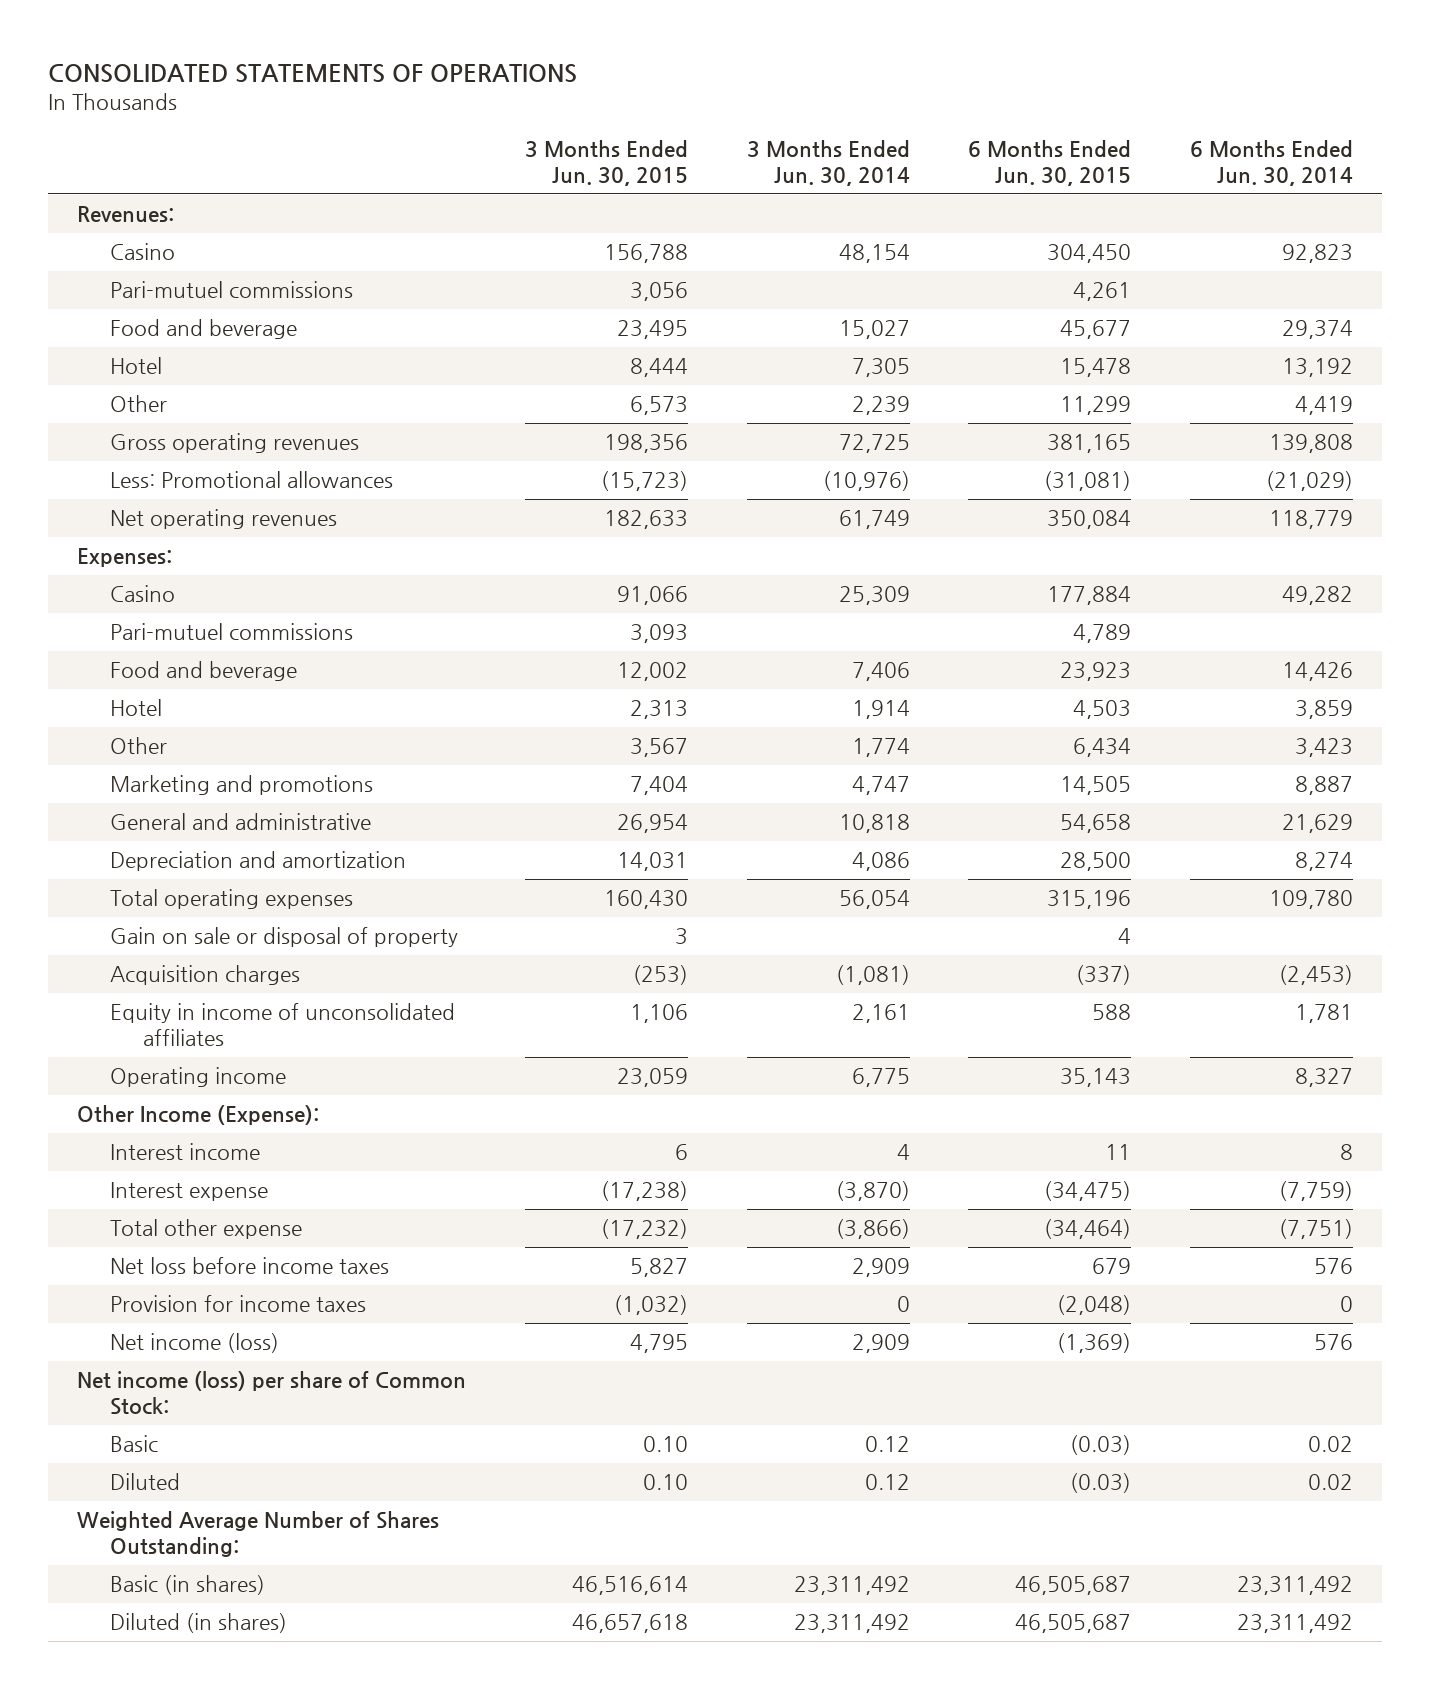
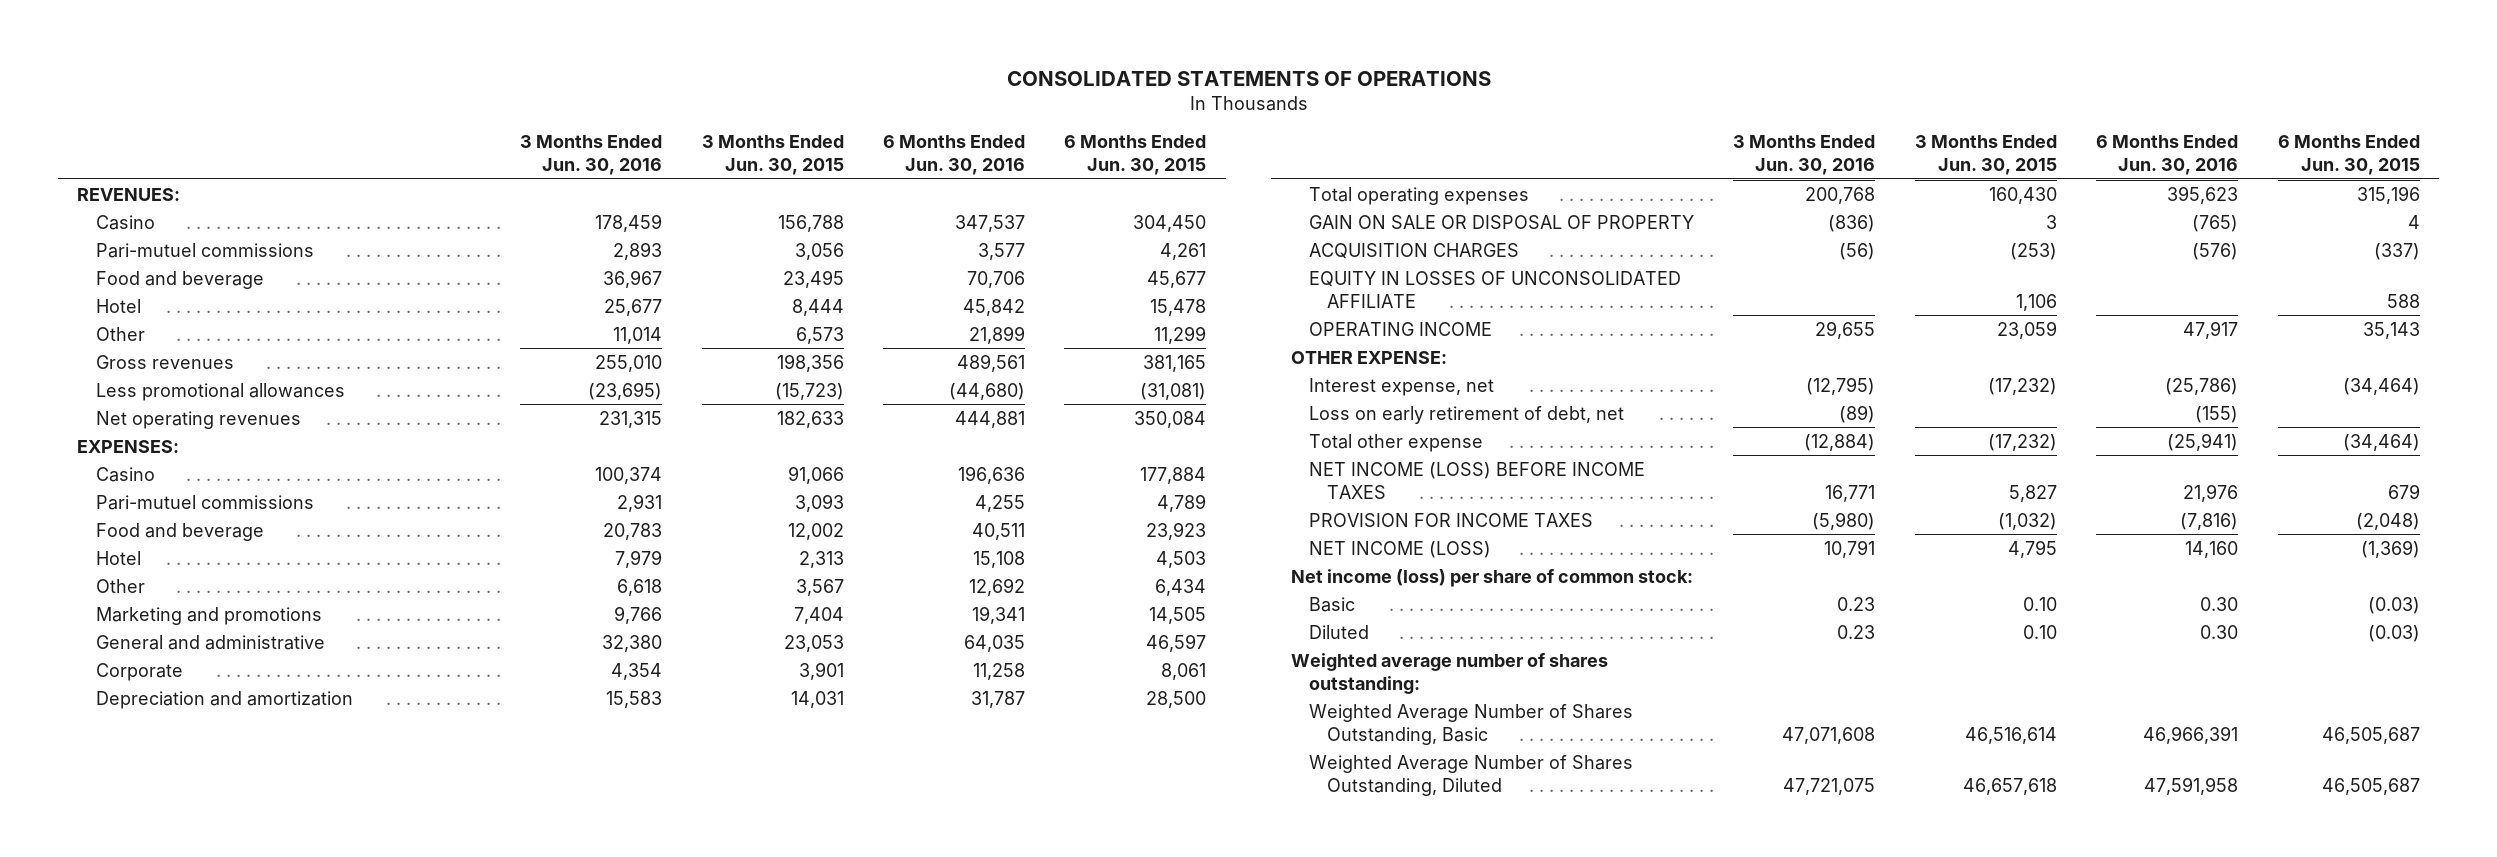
[746,140,910,187] 3 Months Ended Jun. 30, 2014 -> none
[1189,140,1353,187] 6 Months Ended Jun. 30, 2014 -> none
none -> [520,135,663,176] 3 Months Ended Jun. 30, 2016
none -> [883,135,1026,176] 6 Months Ended Jun. 30, 2016
[77,206,175,223] Revenues: -> [77,187,181,201] REVENUES:
[110,433,360,454] Gross operating revenues -> [95,354,234,369] Gross revenues
[110,471,394,489] Less: Promotional allowances -> [95,382,345,401] Less promotional allowances
[77,548,173,568] Expenses: -> [77,439,180,453] EXPENSES:
[616,814,688,834] 26,954 -> [783,634,844,652] 23,053
[1060,814,1132,834] 54,658 -> [1146,633,1207,652] 46,597
none -> [95,662,183,681] Corporate
[110,1143,261,1161] Interest income -> none
[110,927,459,948] Gain on sale or disposal of property -> [1308,214,1694,229] GAIN ON SALE OR DISPOSAL OF PROPERTY
[110,965,301,986] Acquisition charges -> [1308,242,1519,259] ACQUISITION CHARGES
[110,1003,456,1047] Equity in income of unconsolidated affiliates -> [1308,270,1681,308] EQUITY IN LOSSES OF UNCONSOLIDATED AFFILIATE
[110,1067,287,1088] Operating income -> [1308,321,1492,336] OPERATING INCOME
[77,1105,320,1126] Other Income (Expense): -> [1290,350,1447,364] OTHER EXPENSE:
[110,1182,269,1202] Interest expense -> [1308,377,1494,396] Interest expense, net
[600,1181,688,1202] (17,238) -> [1987,377,2057,395] (17,232)
[1044,1181,1132,1202] (34,475) -> [2342,377,2420,395] (34,464)
none -> [1308,405,1624,424] Loss on early retirement of debt, net
[110,1257,390,1275] Net loss before income taxes -> [1308,461,1645,499] NET INCOME (LOSS) BEFORE INCOME TAXES
[110,1295,367,1313] Provision for income taxes -> [1308,512,1593,527] PROVISION FOR INCOME TAXES
[110,1333,280,1354] Net income (loss) -> [1308,540,1491,558] NET INCOME (LOSS)
[77,1371,467,1416] Net income (loss) per share of Common Stock: -> [1290,568,1693,587] Net income (loss) per share of common stock:
[77,1511,440,1558] Weighted Average Number of Shares Outstanding: -> [1290,652,1608,694] Weighted average number of shares outstanding:
[110,1575,266,1596] Basic (in shares) -> [1308,703,1633,745] Weighted Average Number of Shares Outstanding, Basic
[110,1613,288,1634] Diluted (in shares) -> [1308,754,1633,796] Weighted Average Number of Shares Outstanding, Diluted

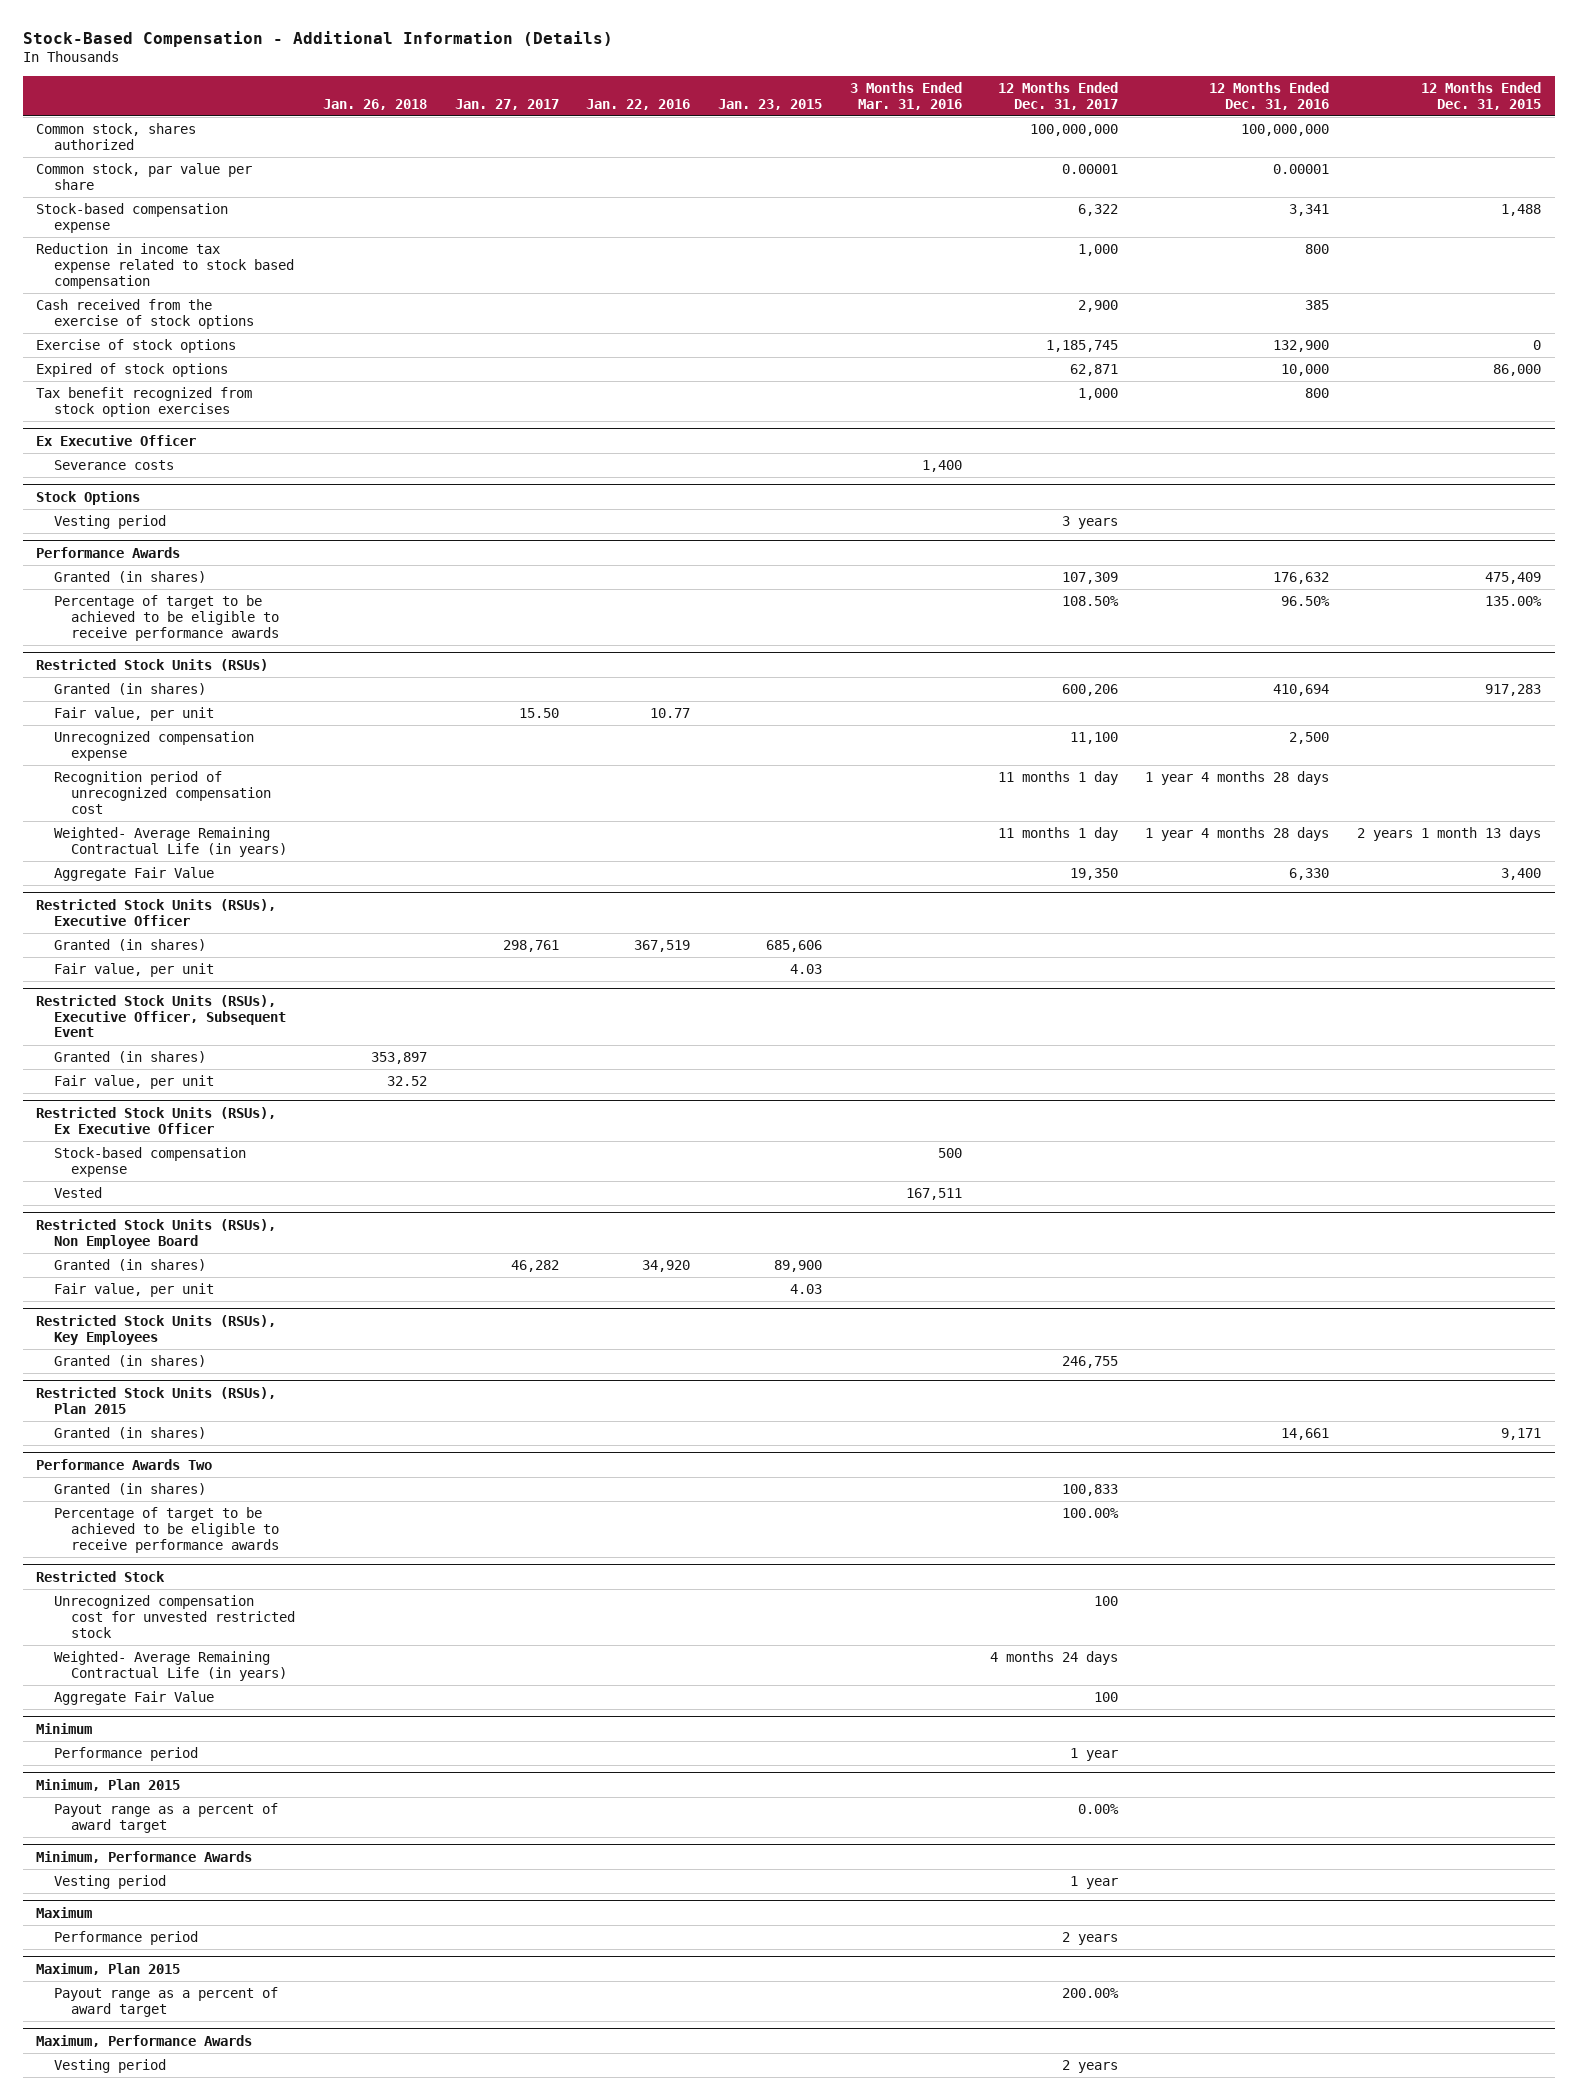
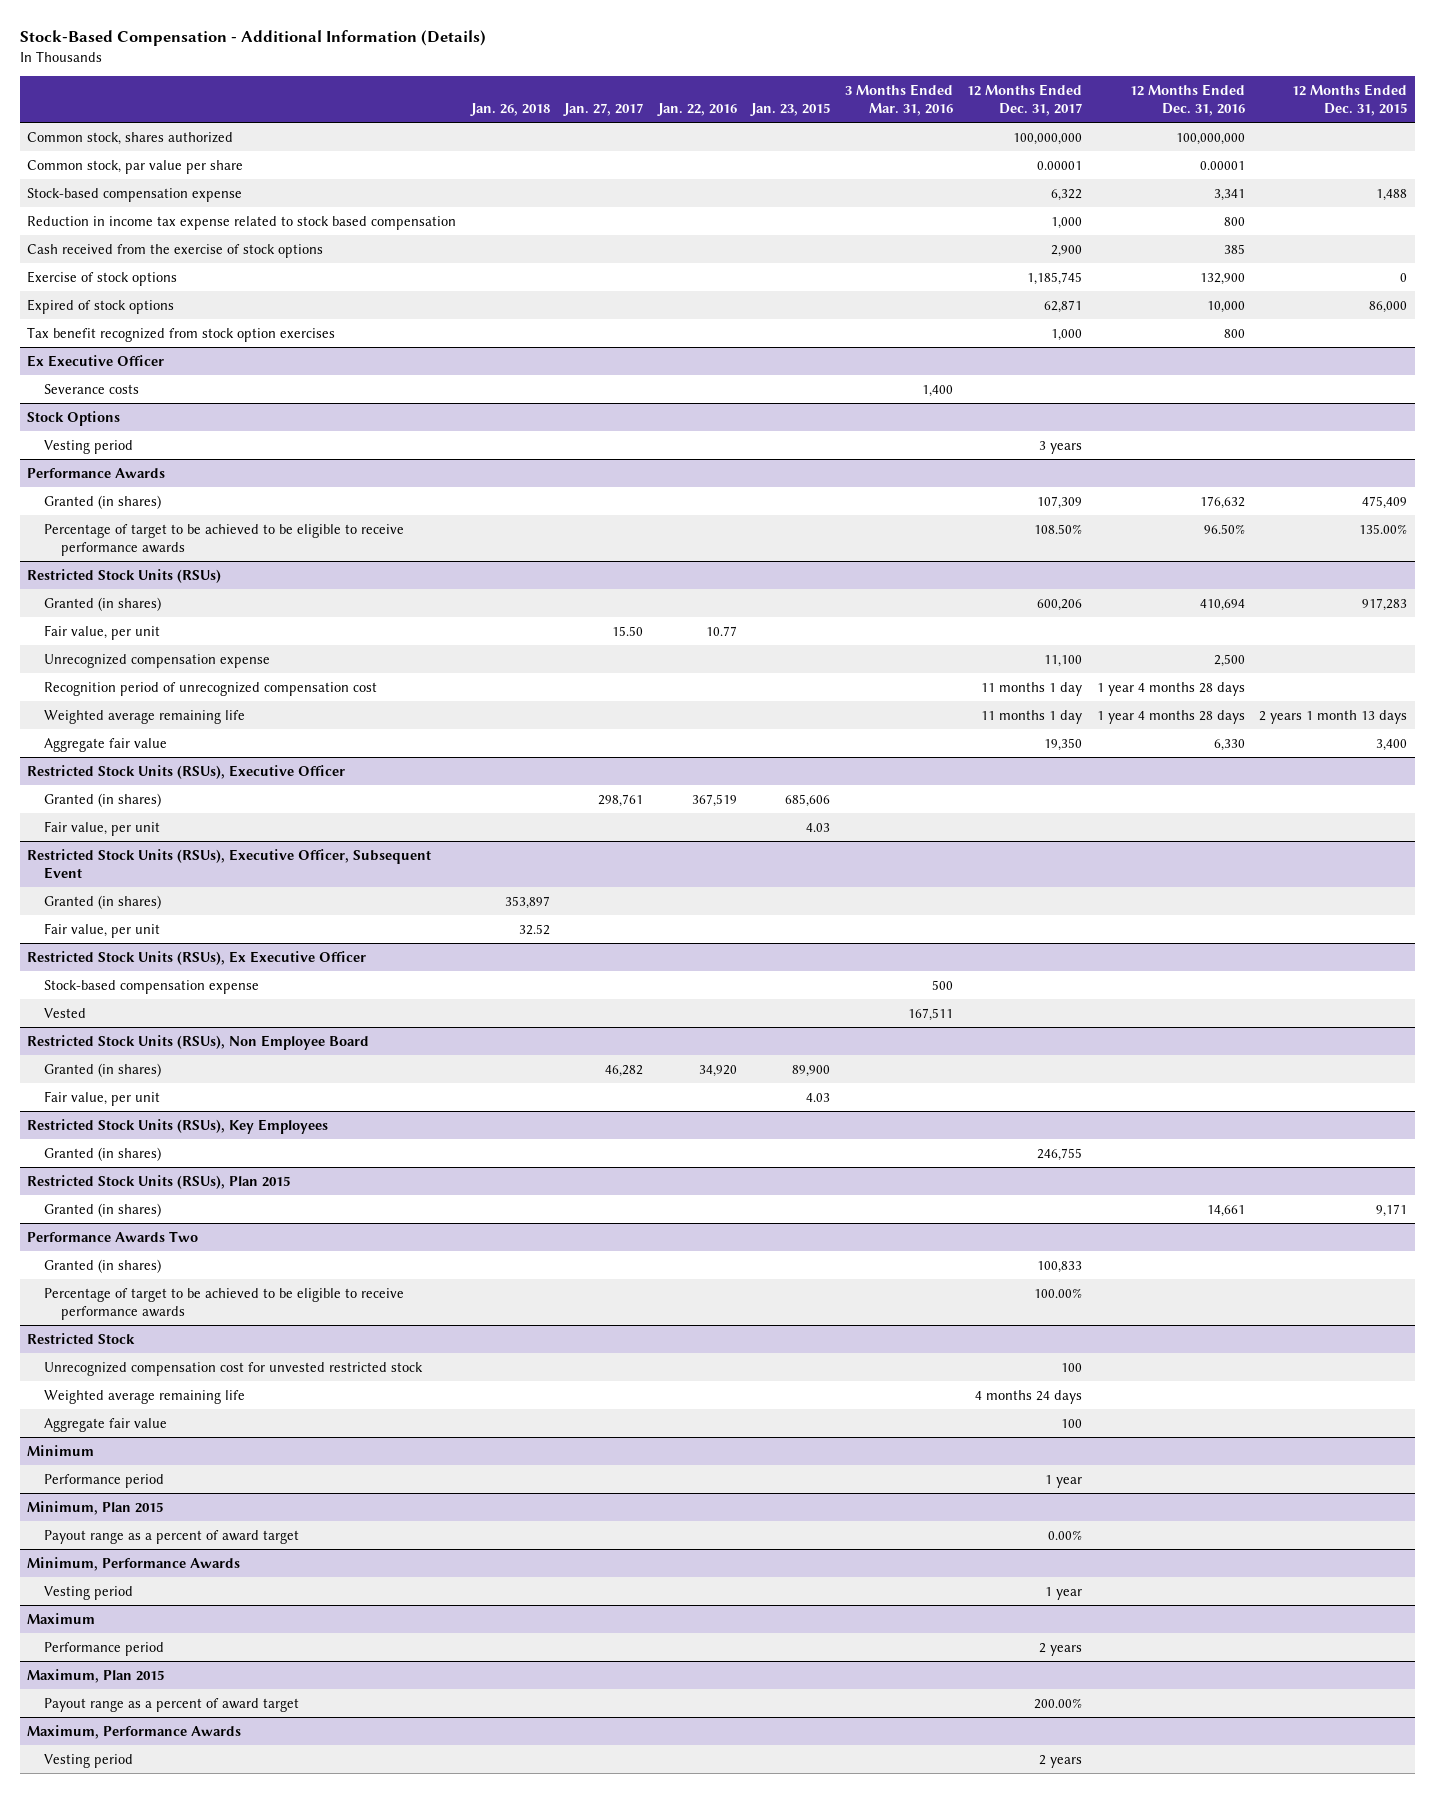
[53,827,288,857] Weighted- Average Remaining Contractual Life (in years) -> [43,709,245,724] Weighted average remaining life
[53,867,214,882] Aggregate Fair Value -> [43,737,167,752] Aggregate fair value
[53,1651,288,1681] Weighted- Average Remaining Contractual Life (in years) -> [43,1389,245,1404] Weighted average remaining life
[53,1691,214,1706] Aggregate Fair Value -> [43,1417,167,1432] Aggregate fair value

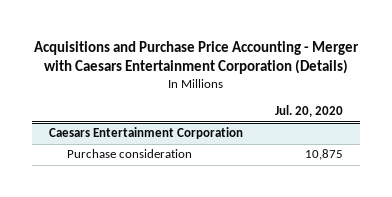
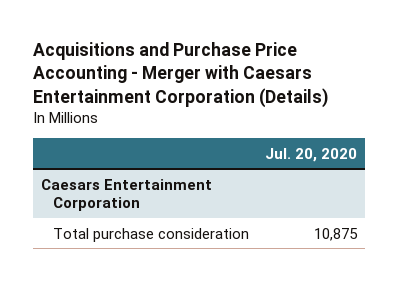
[67,149,193,159] Purchase consideration -> [52,227,249,242] Total purchase consideration

